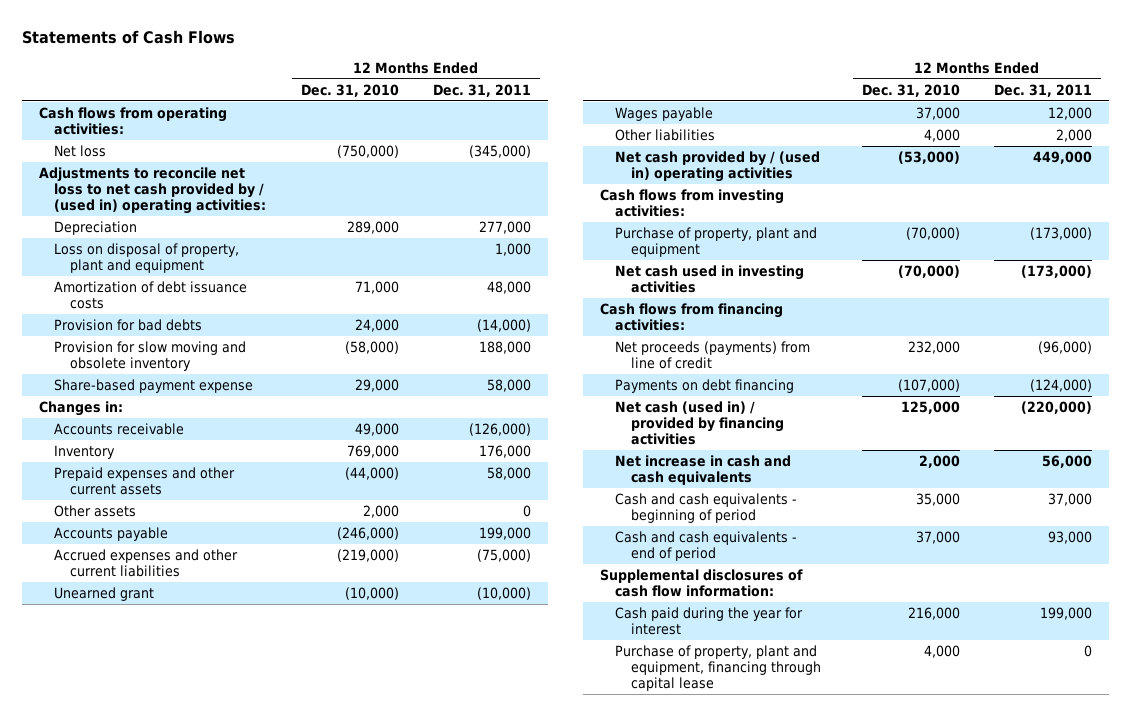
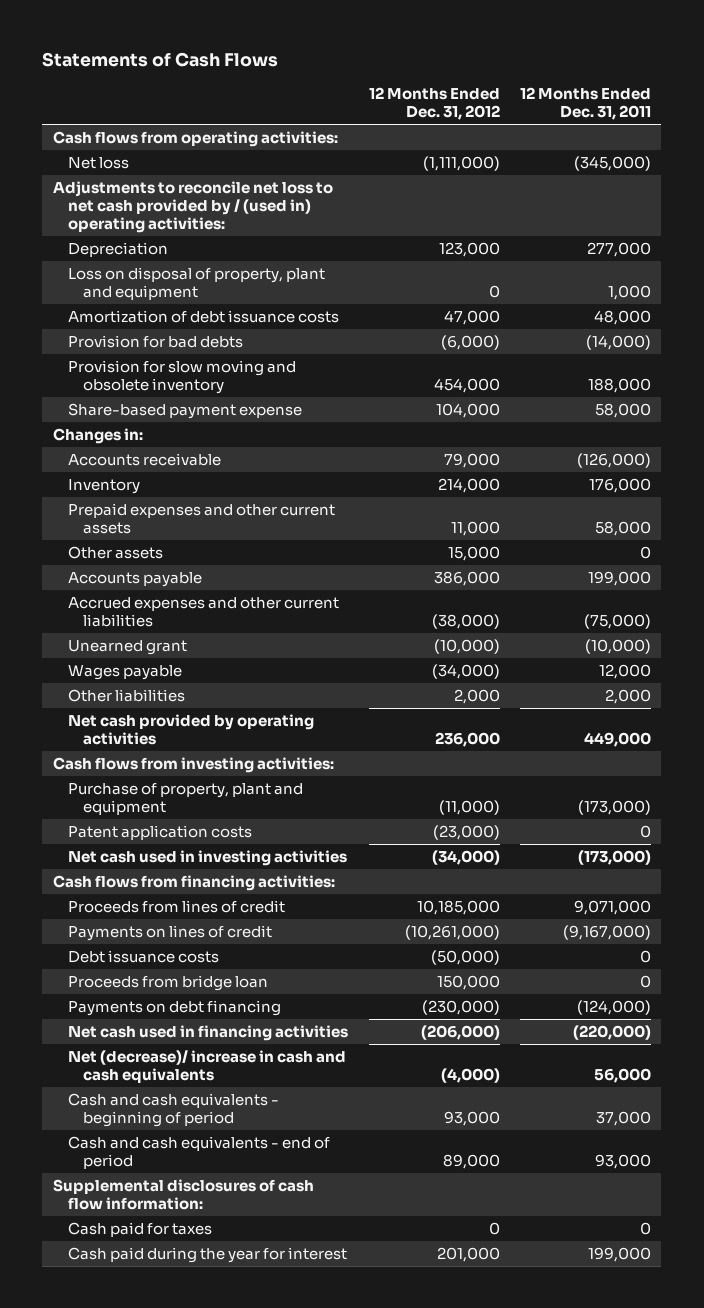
[300,83,399,97] Dec. 31, 2010 -> none
none -> [368,87,500,121] 12 Months Ended Dec. 31, 2012
[615,151,821,183] Net cash provided by / (used in) operating activities -> [67,714,314,745] Net cash provided by operating activities
none -> [67,825,252,841] Patent application costs
[615,341,811,370] Net proceeds (payments) from line of credit -> [67,900,285,914] Proceeds from lines of credit
[1038,341,1093,355] (96,000) -> [574,900,652,916] 9,071,000
none -> [67,925,272,942] Payments on lines of credit
none -> [67,950,219,964] Debt issuance costs
none -> [67,975,268,992] Proceeds from bridge loan
[615,401,784,445] Net cash (used in) / provided by financing activities -> [67,1025,348,1042] Net cash used in financing activities
[615,455,792,486] Net increase in cash and cash equivalents -> [67,1050,346,1083] Net (decrease)/ increase in cash and cash equivalents
none -> [67,1222,212,1238] Cash paid for taxes
[615,645,821,691] Purchase of property, plant and equipment, financing through capital lease -> none

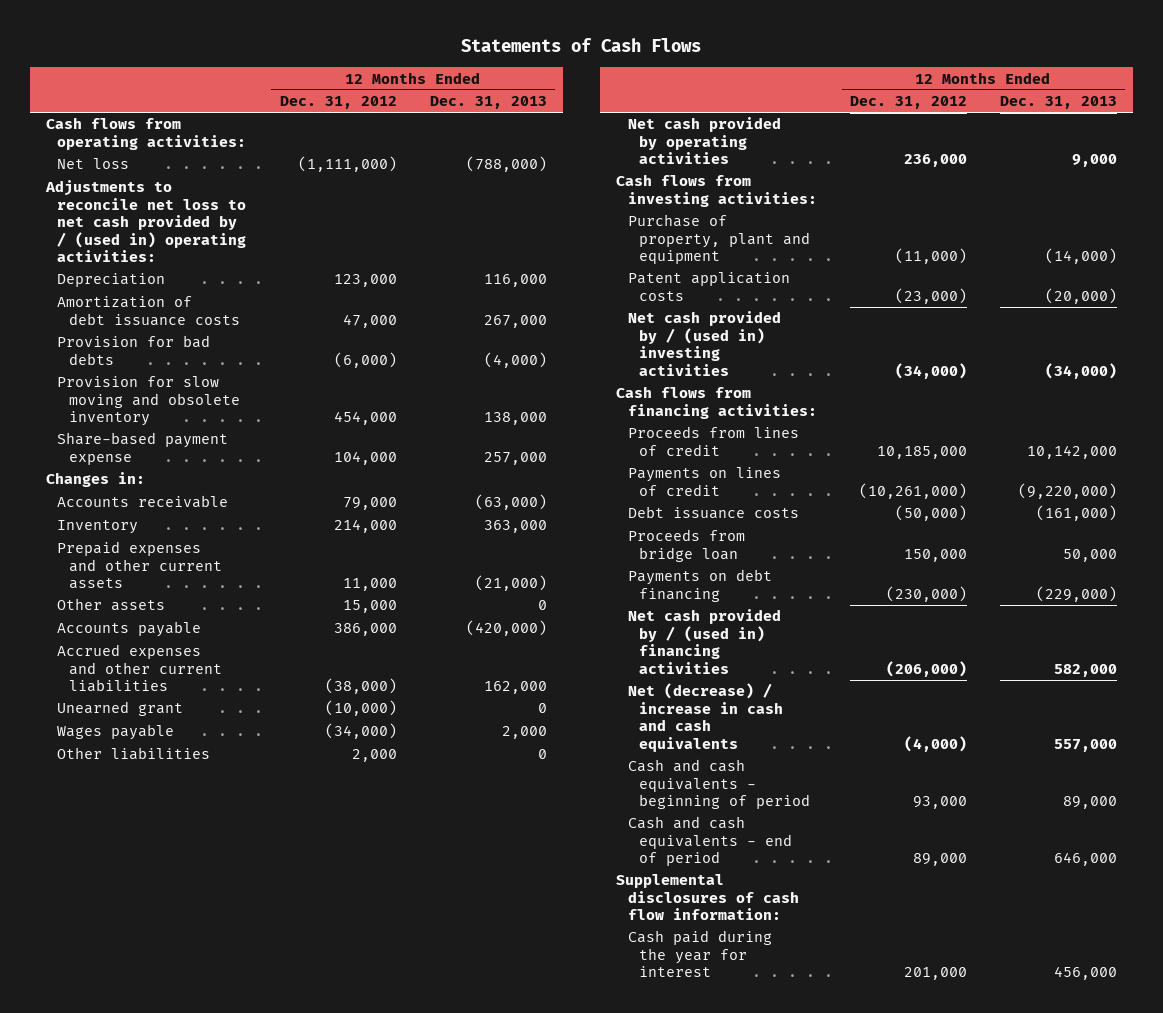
[520,87,652,121] 12 Months Ended Dec. 31, 2011 -> none
none -> [429,96,547,110] Dec. 31, 2013
[67,267,325,300] Loss on disposal of property, plant and equipment -> none
[67,850,347,867] Net cash used in investing activities -> [627,311,781,376] Net cash provided by / (used in) investing activities
[67,1025,348,1042] Net cash used in financing activities -> [627,609,781,674] Net cash provided by / (used in) financing activities
[67,1050,346,1083] Net (decrease)/ increase in cash and cash equivalents -> [627,683,784,752] Net (decrease) / increase in cash and cash equivalents
[67,1222,212,1238] Cash paid for taxes -> none

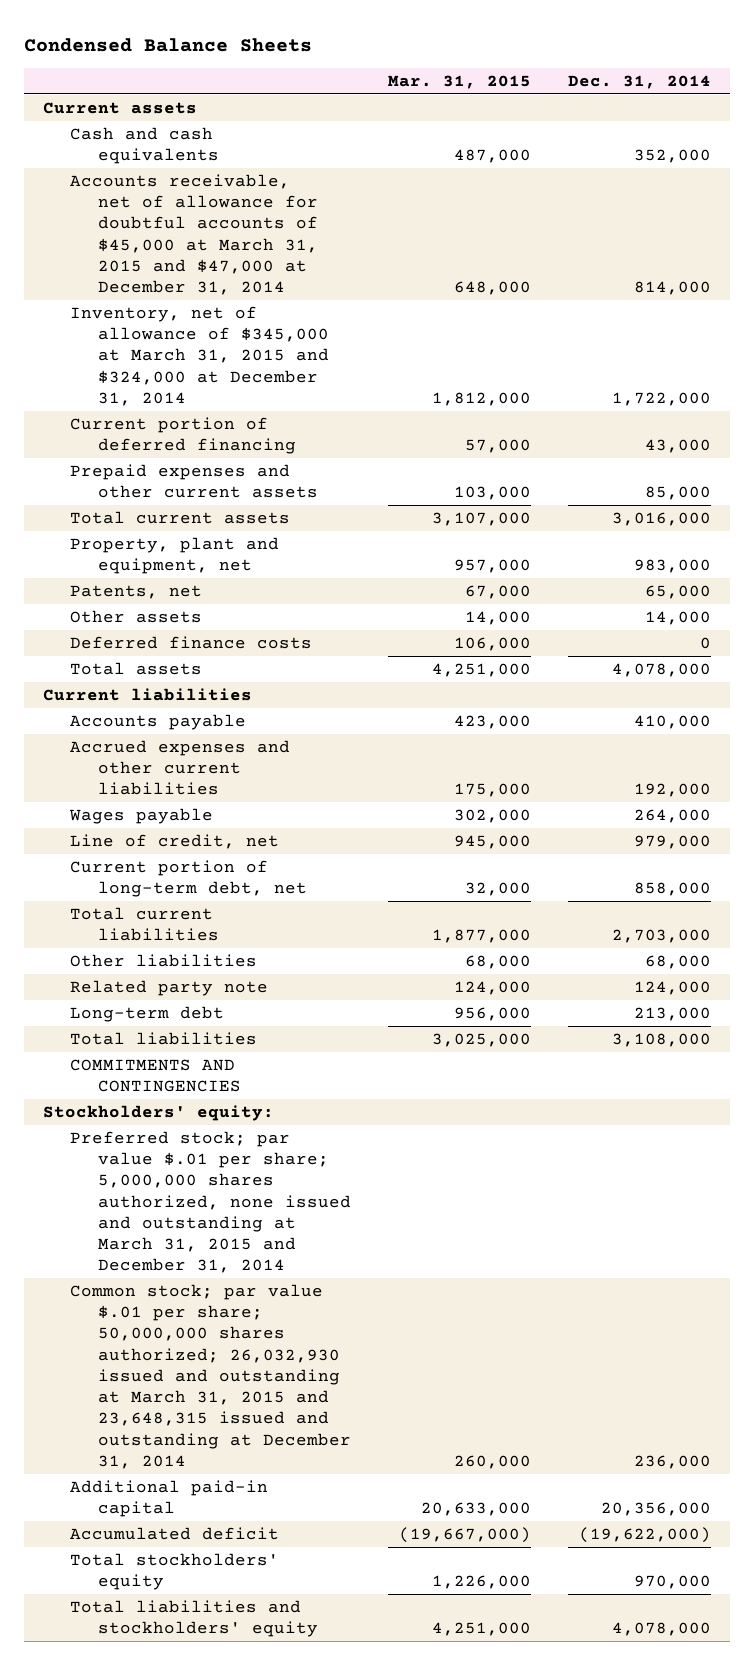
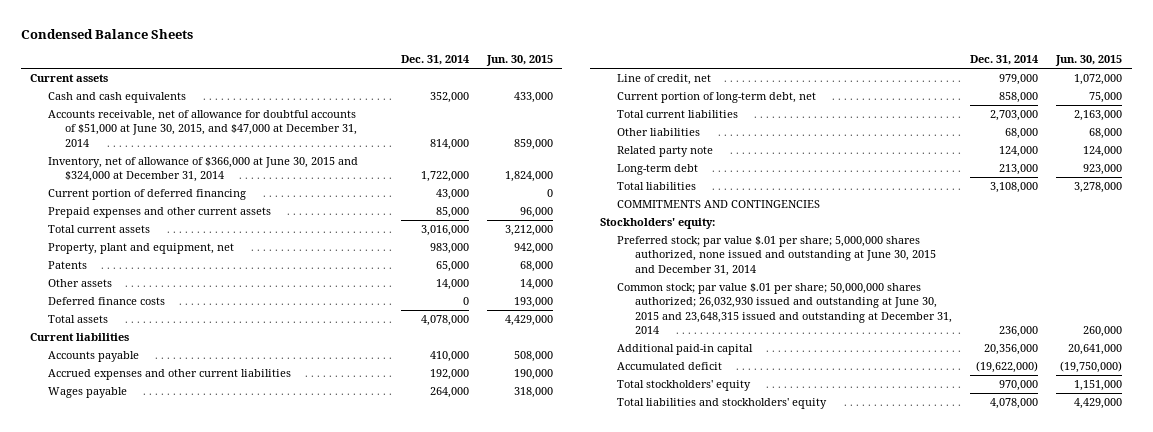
[387,75,531,90] Mar. 31, 2015 -> none
none -> [486,55,554,67] Jun. 30, 2015
[70,173,318,296] Accounts receivable, net of allowance for doubtful accounts of $45,000 at March 31, 2015 and $47,000 at December 31, 2014 -> [47,110,358,147] Accounts receivable, net of allowance for doubtful accounts of $51,000 at June 30, 2015, and $47,000 at December 31, 2014
[70,305,329,406] Inventory, net of allowance of $345,000 at March 31, 2015 and $324,000 at December 31, 2014 -> [47,157,358,183] Inventory, net of allowance of $366,000 at June 30, 2015 and $324,000 at December 31, 2014
[70,584,203,599] Patents, net -> [47,261,87,270] Patents
[70,1130,351,1274] Preferred stock; par value $.01 per share; 5,000,000 shares authorized, none issued and outstanding at March 31, 2015 and December 31, 2014 -> [617,236,936,276] Preferred stock; par value $.01 per share; 5,000,000 shares authorized, none issued and outstanding at June 30, 2015 and December 31, 2014
[70,1283,351,1470] Common stock; par value $.01 per share; 50,000,000 shares authorized; 26,032,930 issued and outstanding at March 31, 2015 and 23,648,315 issued and outstanding at December 31, 2014 -> [617,283,952,335] Common stock; par value $.01 per share; 50,000,000 shares authorized; 26,032,930 issued and outstanding at June 30, 2015 and 23,648,315 issued and outstanding at December 31, 2014

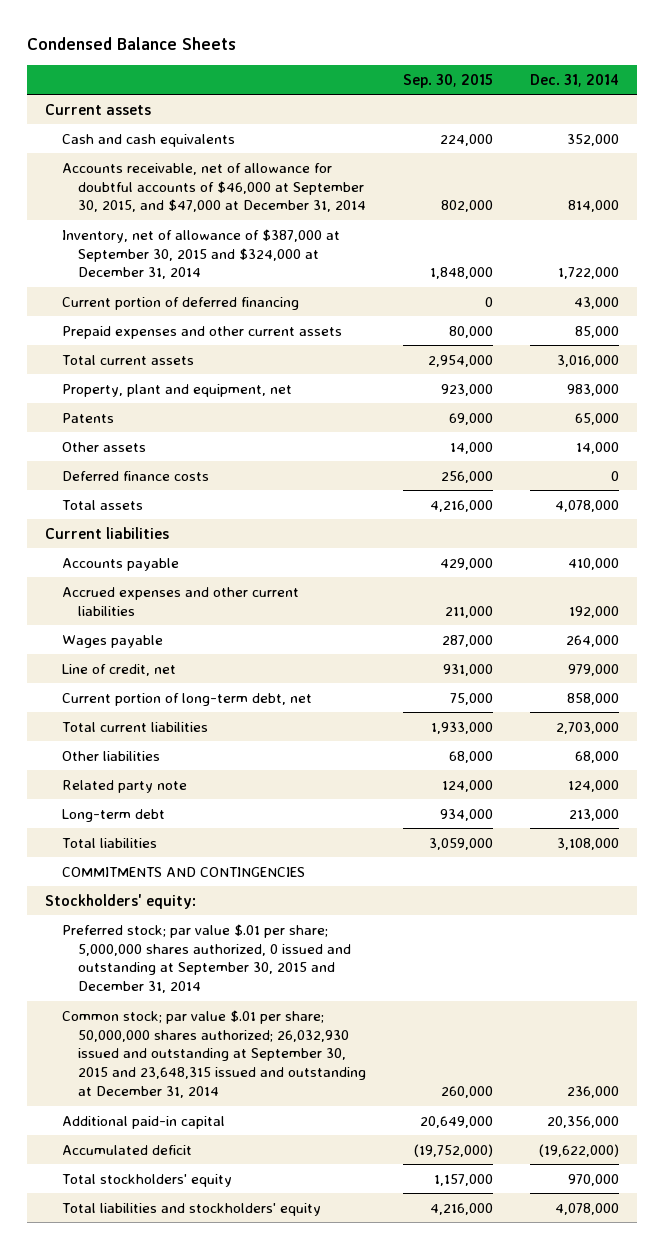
[486,55,554,67] Jun. 30, 2015 -> none
none -> [402,73,493,88] Sep. 30, 2015
[47,110,358,147] Accounts receivable, net of allowance for doubtful accounts of $51,000 at June 30, 2015, and $47,000 at December 31, 2014 -> [61,162,367,213] Accounts receivable, net of allowance for doubtful accounts of $46,000 at September 30, 2015, and $47,000 at December 31, 2014
[47,157,358,183] Inventory, net of allowance of $366,000 at June 30, 2015 and $324,000 at December 31, 2014 -> [61,228,340,280] Inventory, net of allowance of $387,000 at September 30, 2015 and $324,000 at December 31, 2014
[617,236,936,276] Preferred stock; par value $.01 per share; 5,000,000 shares authorized, none issued and outstanding at June 30, 2015 and December 31, 2014 -> [61,923,352,994] Preferred stock; par value $.01 per share; 5,000,000 shares authorized, 0 issued and outstanding at September 30, 2015 and December 31, 2014
[617,283,952,335] Common stock; par value $.01 per share; 50,000,000 shares authorized; 26,032,930 issued and outstanding at June 30, 2015 and 23,648,315 issued and outstanding at December 31, 2014 -> [61,1009,367,1098] Common stock; par value $.01 per share; 50,000,000 shares authorized; 26,032,930 issued and outstanding at September 30, 2015 and 23,648,315 issued and outstanding at December 31, 2014

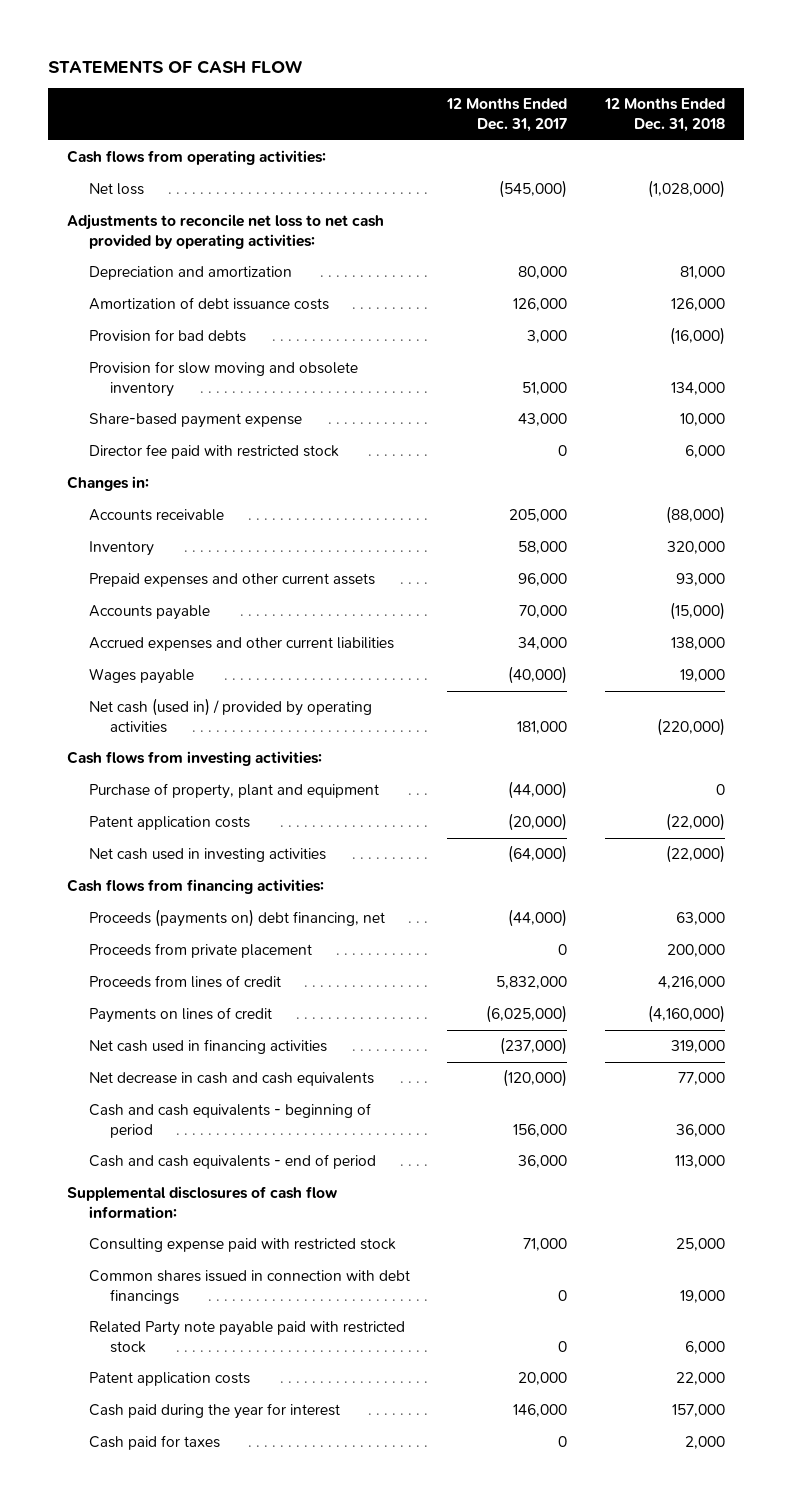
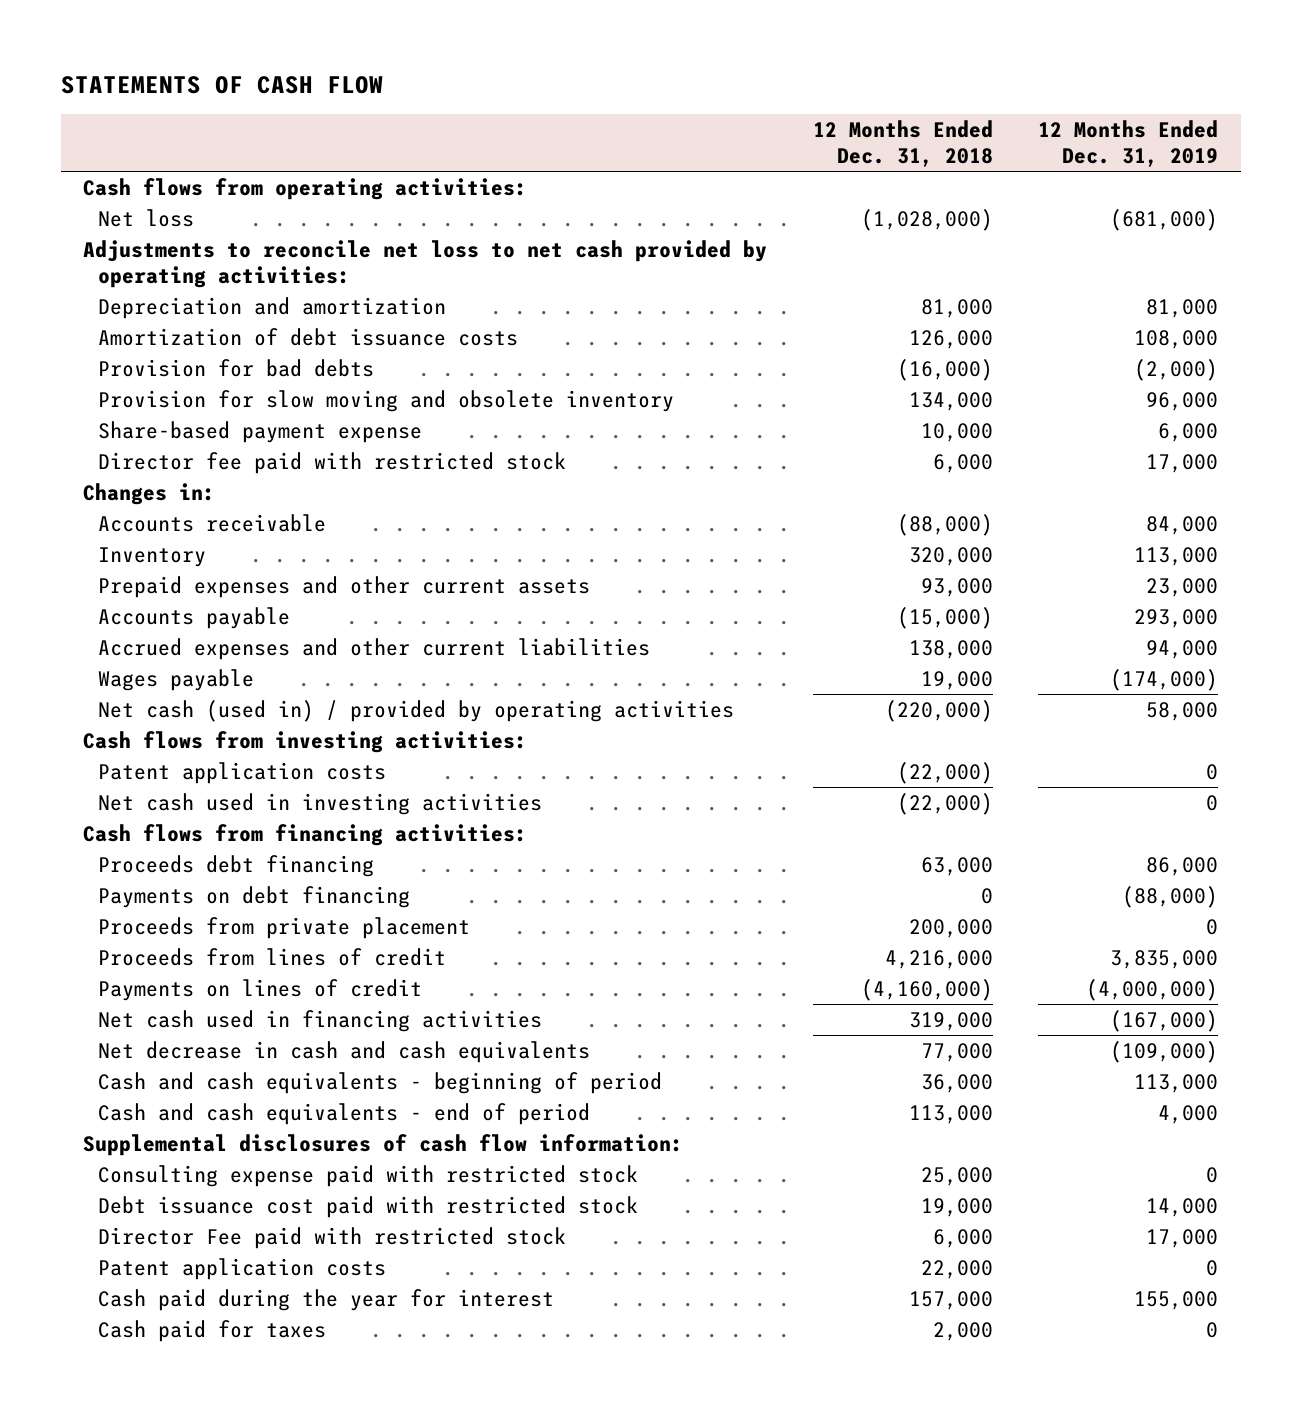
[446,98,568,133] 12 Months Ended Dec. 31, 2017 -> none
none -> [1037,120,1218,167] 12 Months Ended Dec. 31, 2019
[88,783,379,800] Purchase of property, plant and equipment -> none
[88,909,385,928] Proceeds (payments on) debt financing, net -> [98,855,375,878] Proceeds debt financing
none -> [98,886,411,909] Payments on debt financing
[88,1270,410,1304] Common shares issued in connection with debt financings -> none
[88,1321,405,1353] Related Party note payable paid with restricted stock -> none
none -> [98,1196,639,1219] Debt issuance cost paid with restricted stock
none -> [98,1227,567,1250] Director Fee paid with restricted stock

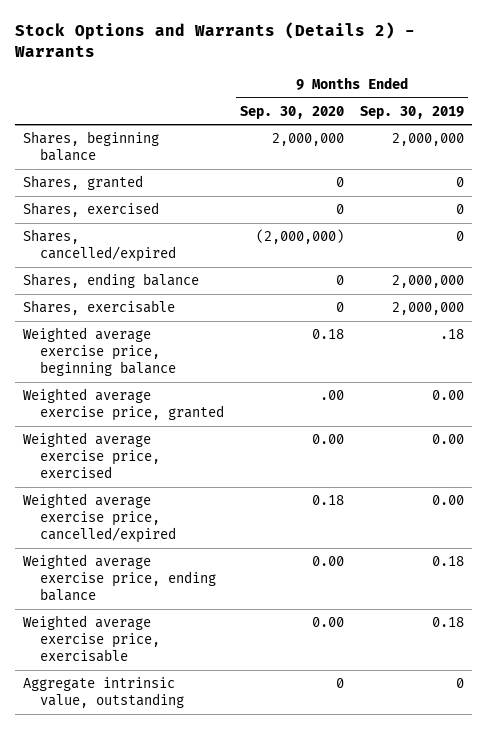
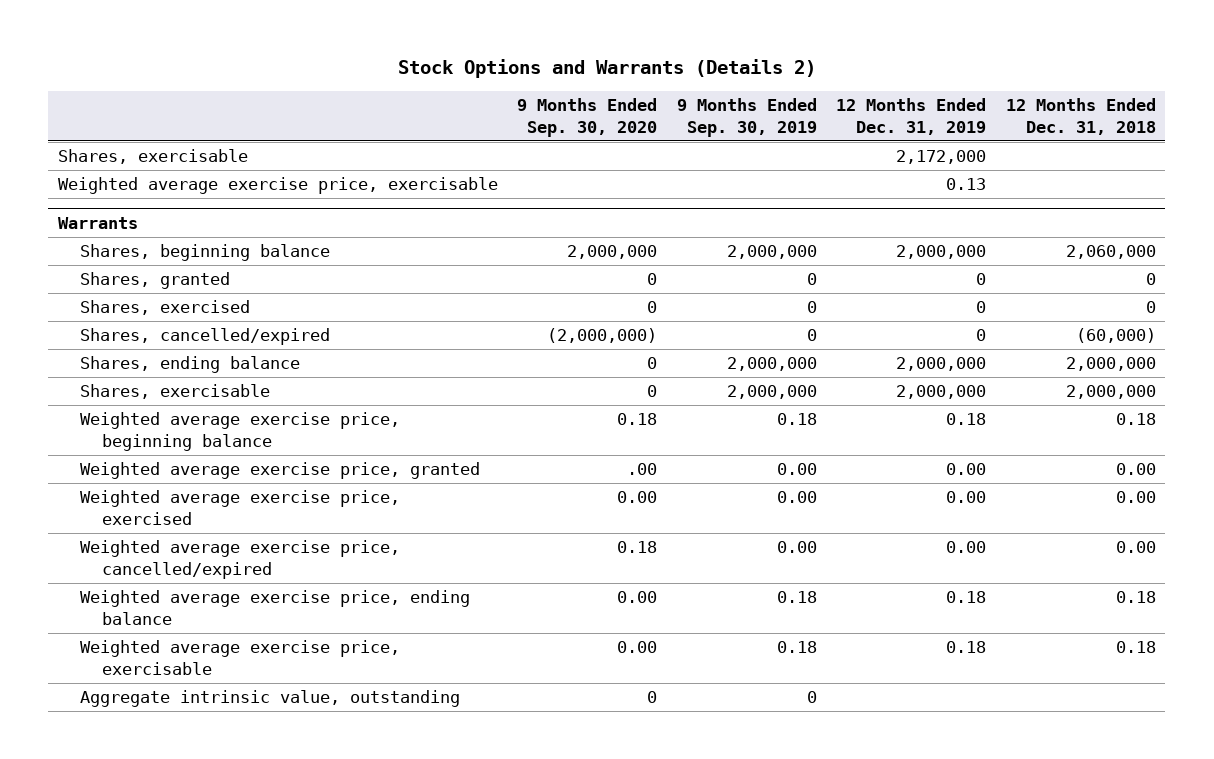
[14,22,416,57] Stock Options and Warrants (Details 2) - Warrants -> [397,59,816,79] Stock Options and Warrants (Details 2)
none -> [836,98,987,135] 12 Months Ended Dec. 31, 2019
none -> [1005,98,1156,135] 12 Months Ended Dec. 31, 2018
none -> [58,149,249,165] Shares, exercisable
none -> [58,177,499,195] Weighted average exercise price, exercisable
none -> [58,217,139,230] Warrants
[439,329,464,340] .18 -> [776,413,817,426] 0.18

